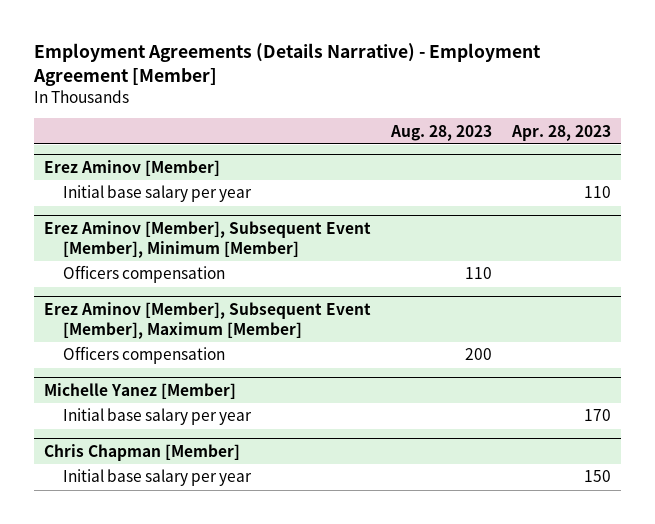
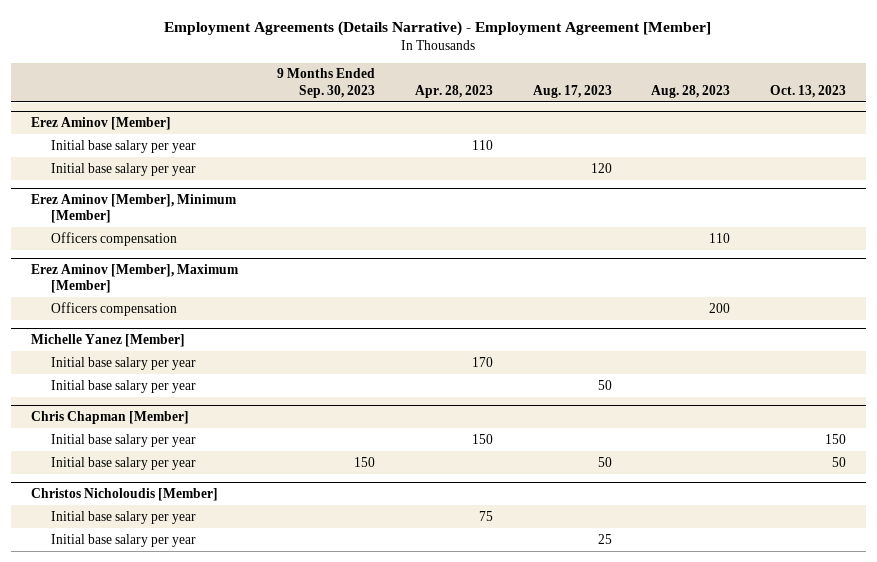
none -> [277,68,376,98] 9 Months Ended Sep. 30, 2023
none -> [532,84,612,98] Aug. 17, 2023
none -> [770,84,847,98] Oct. 13, 2023
none -> [51,162,197,176] Initial base salary per year
[44,221,372,258] Erez Aminov [Member], Subsequent Event [Member], Minimum [Member] -> [30,193,237,224] Erez Aminov [Member], Minimum [Member]
[44,302,372,339] Erez Aminov [Member], Subsequent Event [Member], Maximum [Member] -> [30,263,239,294] Erez Aminov [Member], Maximum [Member]
none -> [51,379,197,393] Initial base salary per year
none -> [51,456,197,470] Initial base salary per year
none -> [30,487,218,501] Christos Nicholoudis [Member]
none -> [51,510,197,524] Initial base salary per year
none -> [51,533,197,547] Initial base salary per year

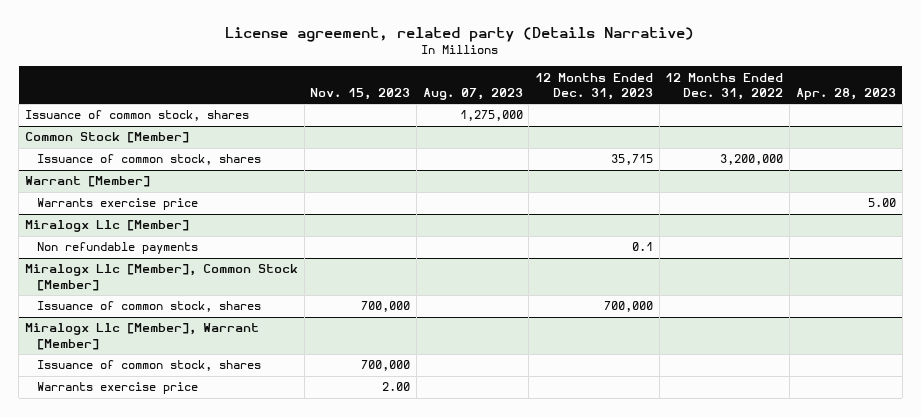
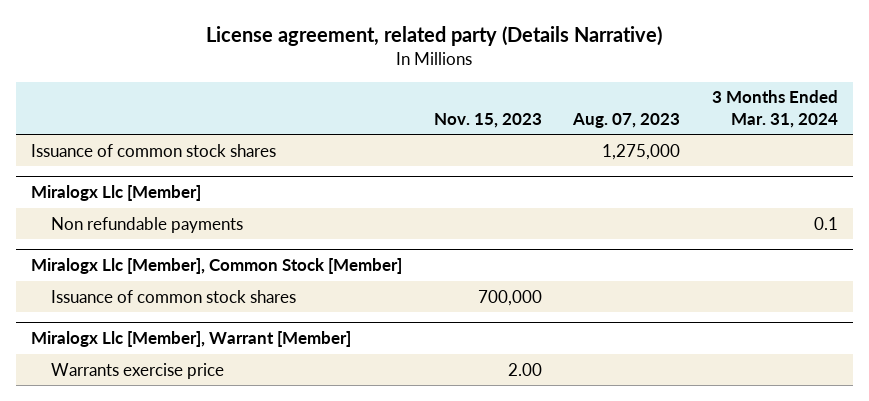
[535,72,654,101] 12 Months Ended Dec. 31, 2023 -> none
[665,72,784,101] 12 Months Ended Dec. 31, 2022 -> none
[795,88,896,101] Apr. 28, 2023 -> none
none -> [711,90,838,128] 3 Months Ended Mar. 31, 2024
[24,132,189,144] Common Stock [Member] -> none
[36,154,261,166] Issuance of common stock, shares -> none
[24,176,150,188] Warrant [Member] -> none
[36,198,198,211] Warrants exercise price -> none
[24,110,249,122] Issuance of common stock, shares -> [31,143,277,157] Issuance of common stock shares
[36,301,261,313] Issuance of common stock, shares -> [51,289,297,303] Issuance of common stock shares
[36,360,261,372] Issuance of common stock, shares -> none

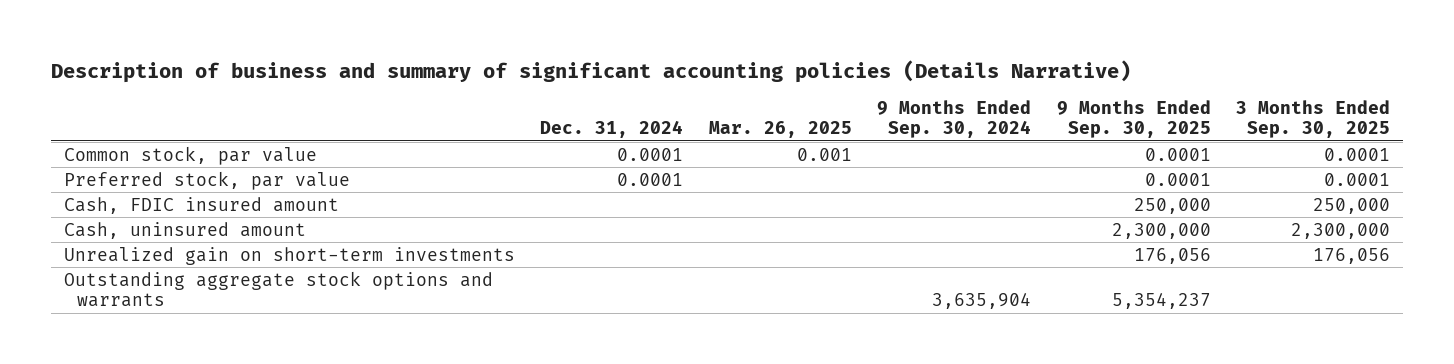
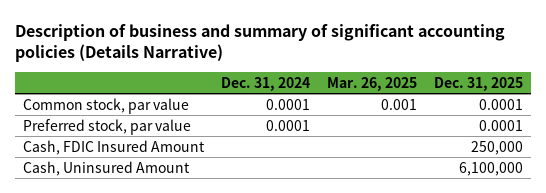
[877,99,1032,139] 9 Months Ended Sep. 30, 2024 -> none
[1056,99,1211,139] 9 Months Ended Sep. 30, 2025 -> none
[1236,99,1391,139] 3 Months Ended Sep. 30, 2025 -> none
none -> [433,76,523,91] Dec. 31, 2025
[63,246,515,265] Unrealized gain on short-term investments -> none
[63,270,493,308] Outstanding aggregate stock options and warrants -> none
[63,196,339,214] Cash, FDIC insured amount -> [23,139,206,155] Cash, FDIC Insured Amount
[63,221,306,239] Cash, uninsured amount -> [23,160,191,176] Cash, Uninsured Amount

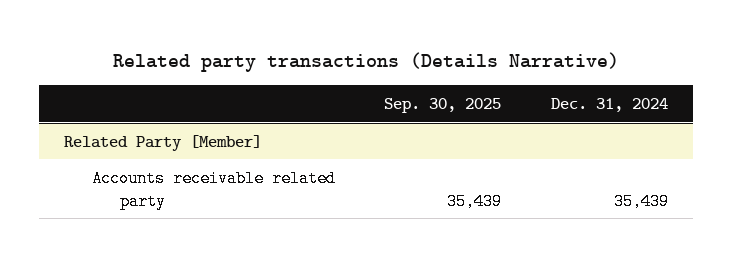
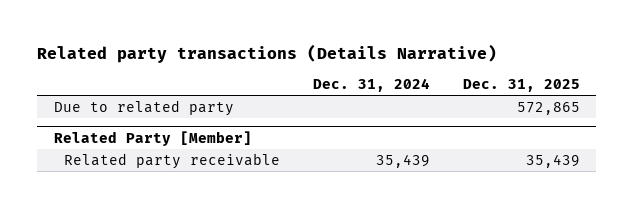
[384,98,502,114] Sep. 30, 2025 -> none
none -> [462,78,580,92] Dec. 31, 2025
none -> [53,100,234,117] Due to related party
[91,169,336,210] Accounts receivable related party -> [64,153,281,170] Related party receivable

